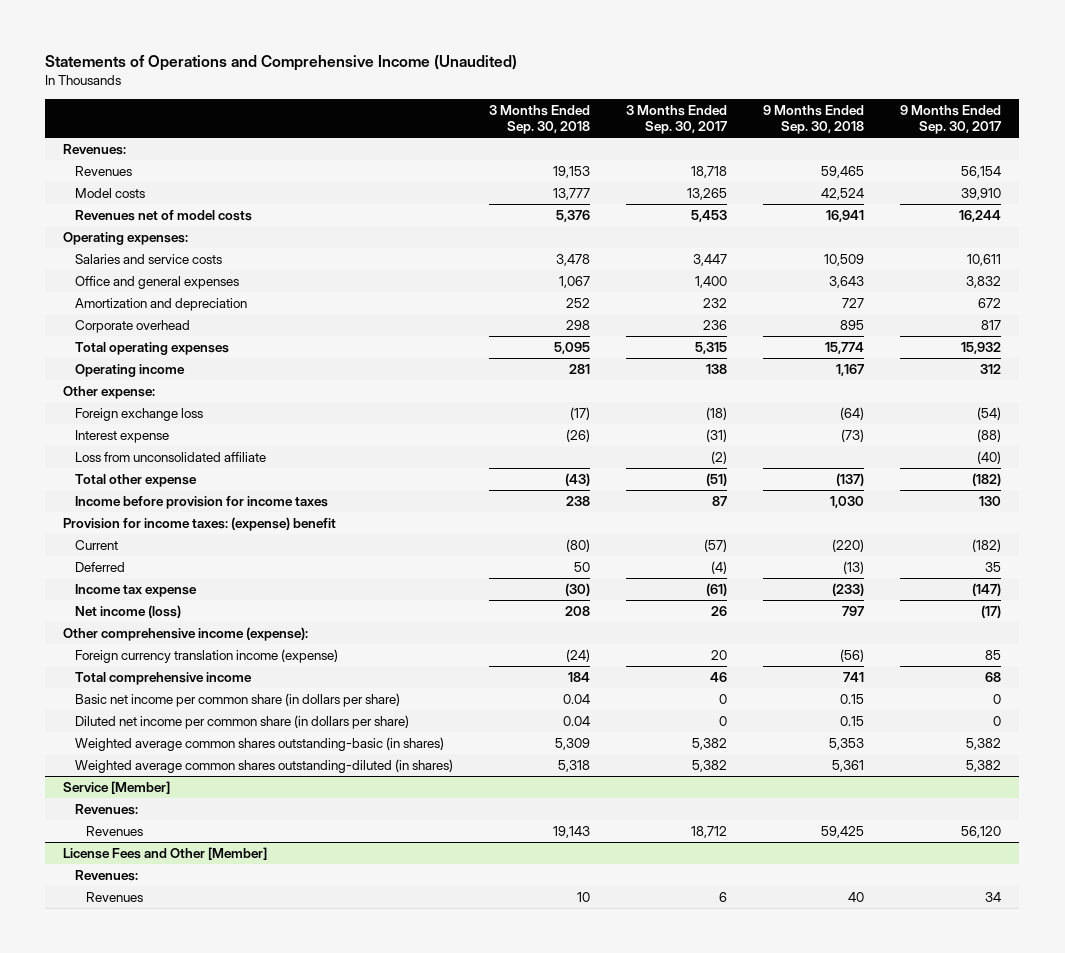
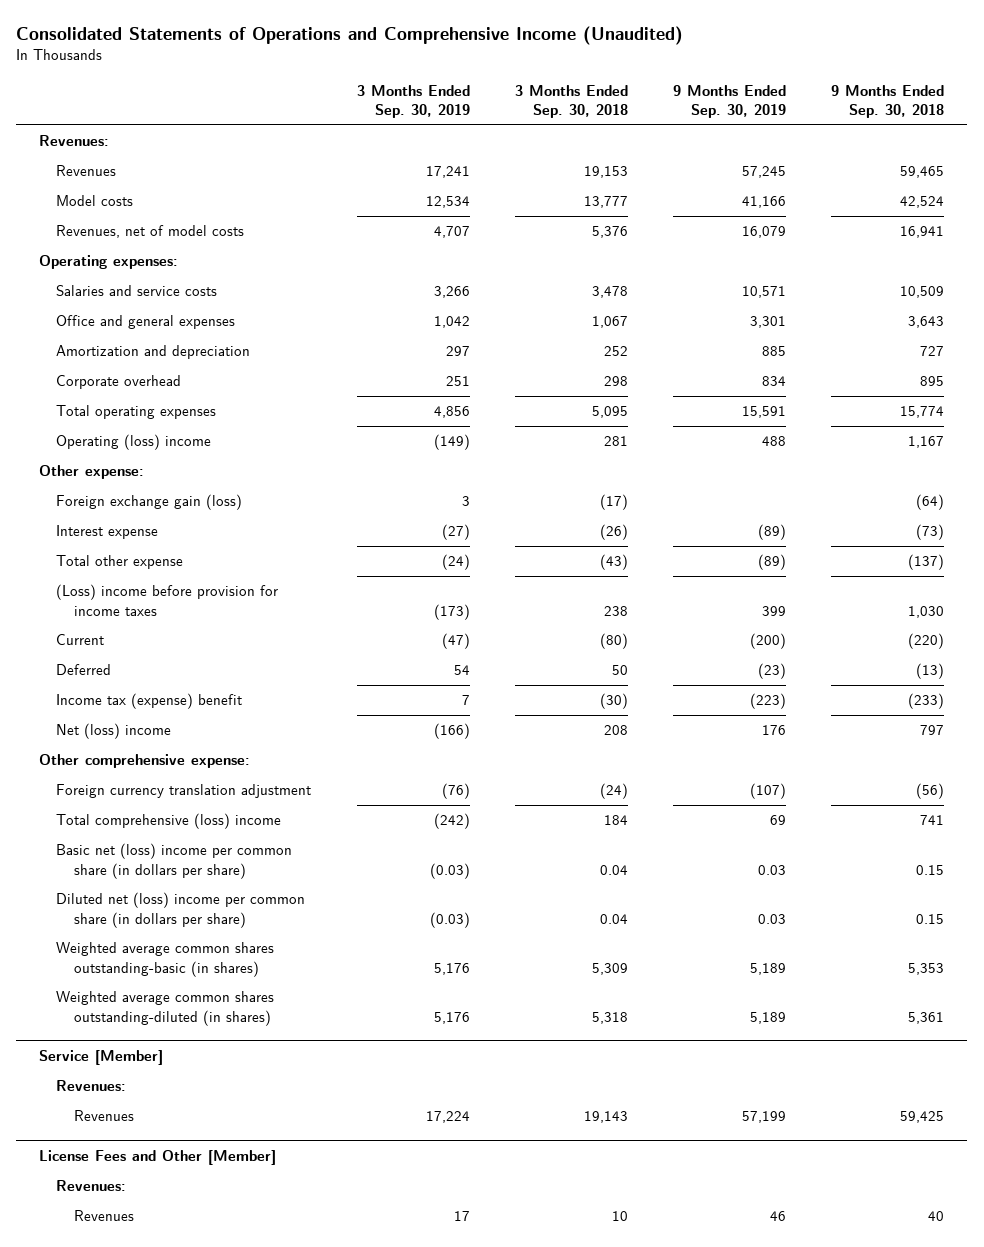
[45,54,518,71] Statements of Operations and Comprehensive Income (Unaudited) -> [16,25,684,45] Consolidated Statements of Operations and Comprehensive Income (Unaudited)
[626,104,728,134] 3 Months Ended Sep. 30, 2017 -> none
[900,104,1002,134] 9 Months Ended Sep. 30, 2017 -> none
none -> [356,84,470,119] 3 Months Ended Sep. 30, 2019
none -> [673,84,787,119] 9 Months Ended Sep. 30, 2019
[74,210,252,222] Revenues net of model costs -> [56,225,245,239] Revenues, net of model costs
[74,364,185,378] Operating income -> [56,434,212,451] Operating (loss) income
[74,408,203,422] Foreign exchange loss -> [56,494,243,511] Foreign exchange gain (loss)
[74,452,266,463] Loss from unconsolidated affiliate -> none
[63,517,337,532] Provision for income taxes: (expense) benefit -> none
[74,496,328,510] Income before provision for income taxes -> [56,584,279,616] (Loss) income before provision for income taxes
[74,584,197,598] Income tax expense -> [56,693,243,710] Income tax (expense) benefit
[74,605,181,619] Net income (loss) -> [56,723,172,740] Net (loss) income
[63,627,309,642] Other comprehensive income (expense): -> [39,754,251,769] Other comprehensive expense:
[74,649,338,664] Foreign currency translation income (expense) -> [56,784,312,799] Foreign currency translation adjustment
[74,672,252,686] Total comprehensive income -> [56,813,282,830] Total comprehensive (loss) income
[74,693,400,708] Basic net income per common share (in dollars per share) -> [56,843,293,879] Basic net (loss) income per common share (in dollars per share)
[74,715,409,730] Diluted net income per common share (in dollars per share) -> [56,892,306,928] Diluted net (loss) income per common share (in dollars per share)

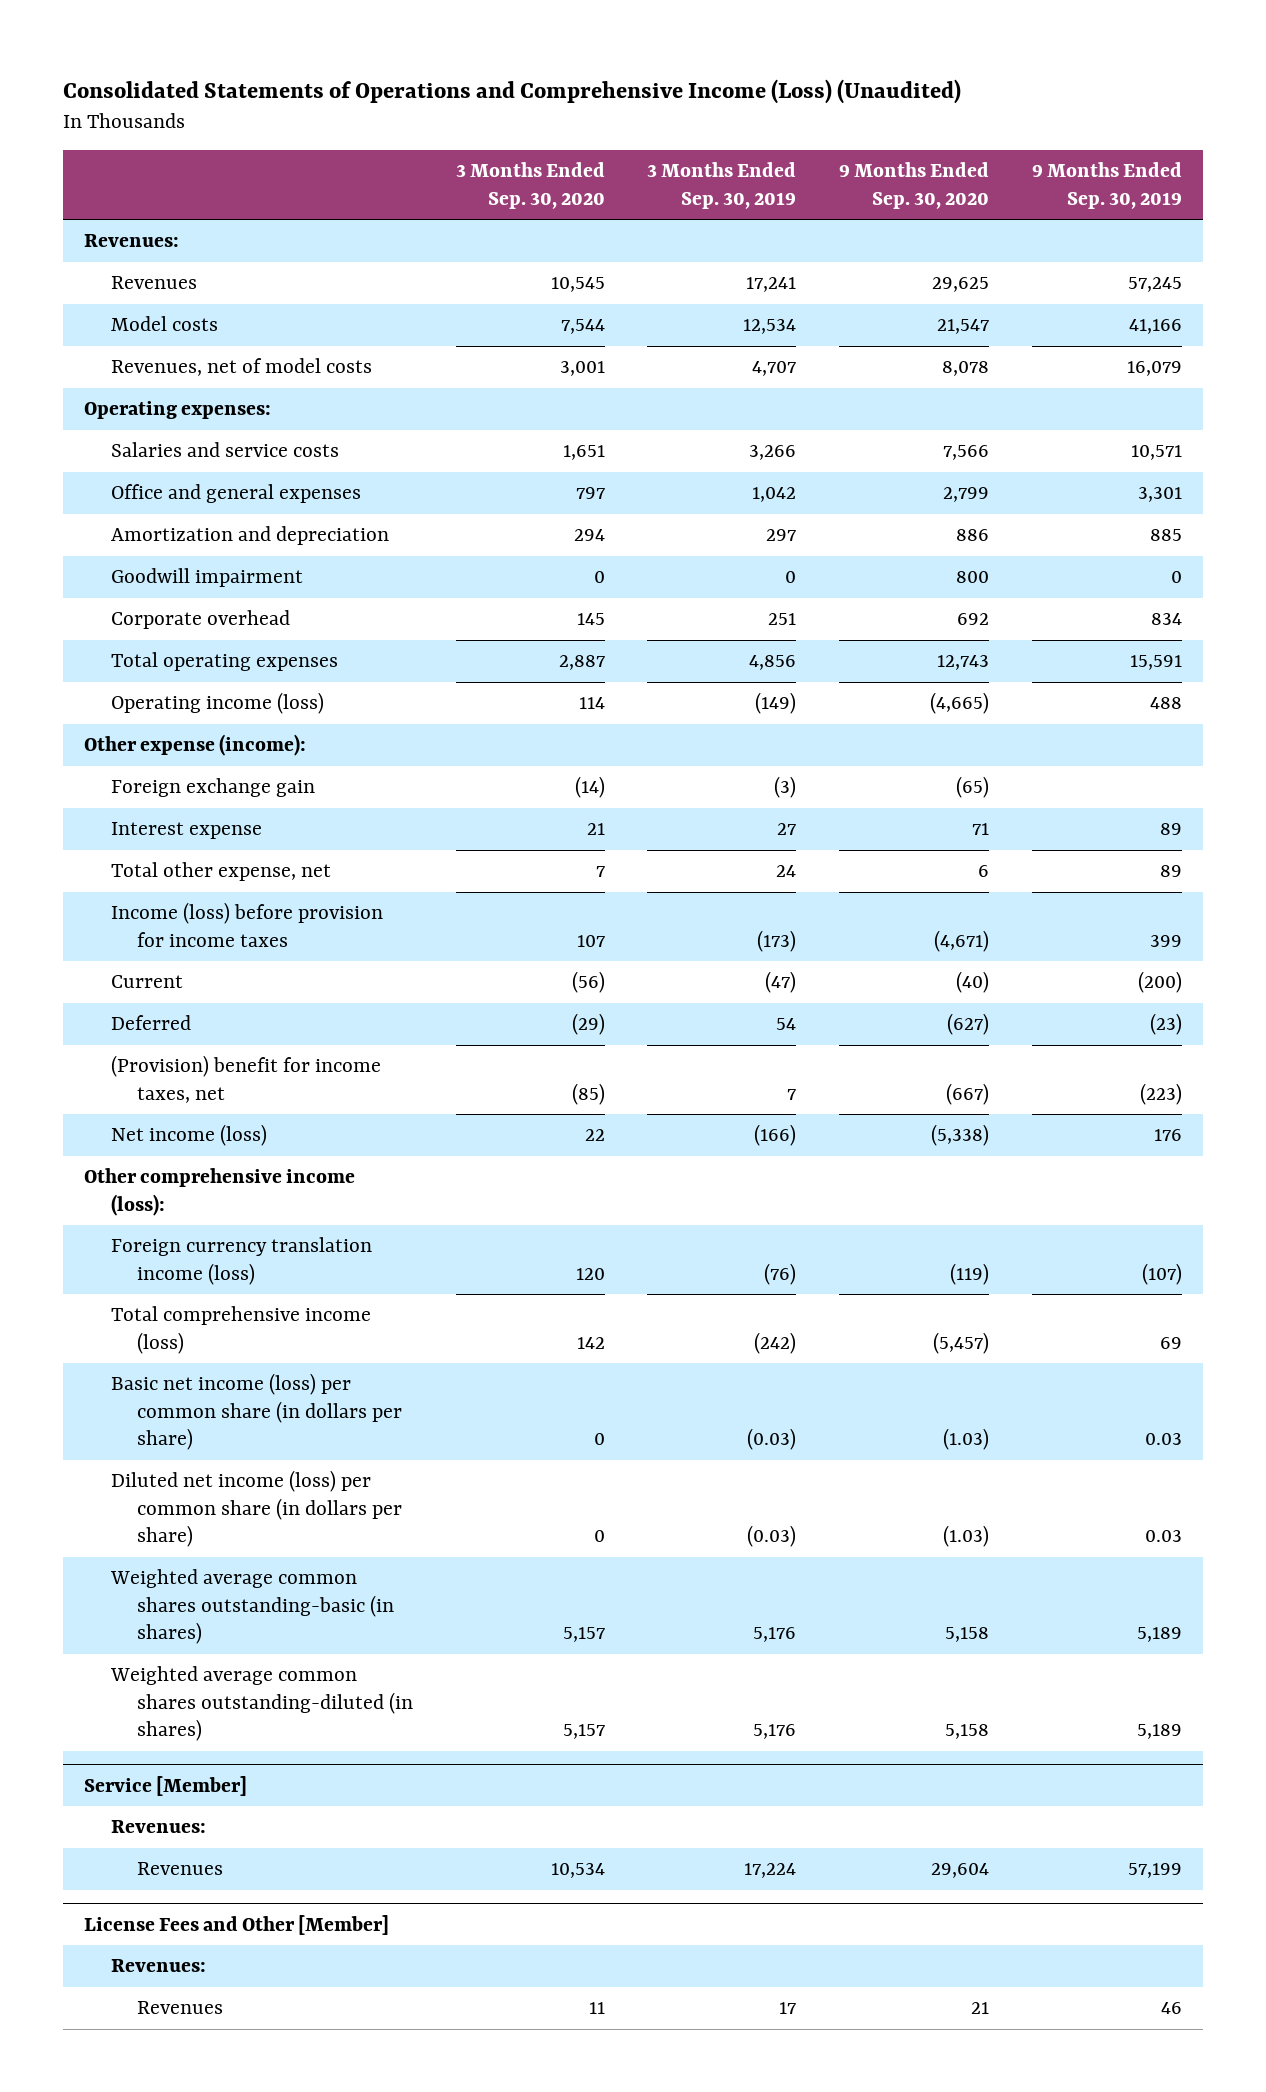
[16,25,684,45] Consolidated Statements of Operations and Comprehensive Income (Unaudited) -> [62,78,961,104] Consolidated Statements of Operations and Comprehensive Income (Loss) (Unaudited)
[514,84,628,119] 3 Months Ended Sep. 30, 2018 -> none
[831,84,945,119] 9 Months Ended Sep. 30, 2018 -> none
none -> [455,162,605,209] 3 Months Ended Sep. 30, 2020
none -> [838,162,989,209] 9 Months Ended Sep. 30, 2020
none -> [110,568,303,588] Goodwill impairment
[56,434,212,451] Operating (loss) income -> [110,692,324,715] Operating income (loss)
[39,465,145,480] Other expense: -> [84,734,307,757] Other expense (income):
[56,494,243,511] Foreign exchange gain (loss) -> [110,778,315,798] Foreign exchange gain
[461,496,470,507] 3 -> [774,776,797,799] (3)
[441,524,470,541] (27) -> [777,823,797,836] 27
[758,524,787,541] (89) -> [1159,823,1182,836] 89
[56,555,184,570] Total other expense -> [110,862,331,882] Total other expense, net
[441,554,470,571] (24) -> [776,865,797,878] 24
[758,554,787,571] (89) -> [1159,865,1182,878] 89
[56,584,279,616] (Loss) income before provision for income taxes -> [110,902,383,947] Income (loss) before provision for income taxes
[56,693,243,710] Income tax (expense) benefit -> [110,1055,381,1103] (Provision) benefit for income taxes, net
[56,723,172,740] Net (loss) income -> [110,1124,267,1147] Net income (loss)
[39,754,251,769] Other comprehensive expense: -> [84,1168,356,1216] Other comprehensive income (loss):
[56,784,312,799] Foreign currency translation adjustment -> [110,1237,372,1285] Foreign currency translation income (loss)
[56,813,282,830] Total comprehensive (loss) income -> [110,1306,371,1354] Total comprehensive income (loss)
[56,843,293,879] Basic net (loss) income per common share (in dollars per share) -> [110,1373,403,1451] Basic net income (loss) per common share (in dollars per share)
[56,892,306,928] Diluted net (loss) income per common share (in dollars per share) -> [110,1470,403,1548] Diluted net income (loss) per common share (in dollars per share)

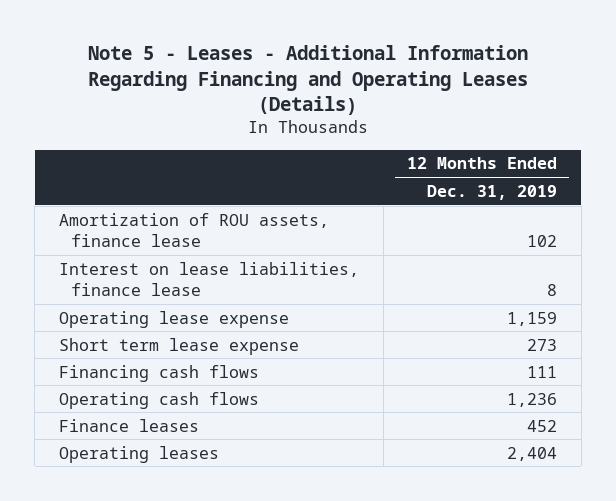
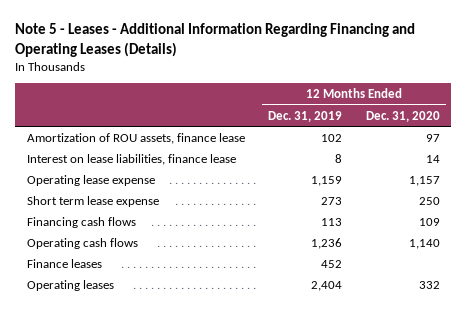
none -> [365,110,440,122] Dec. 31, 2020
[527,365,558,378] 111 -> [321,217,343,226] 113

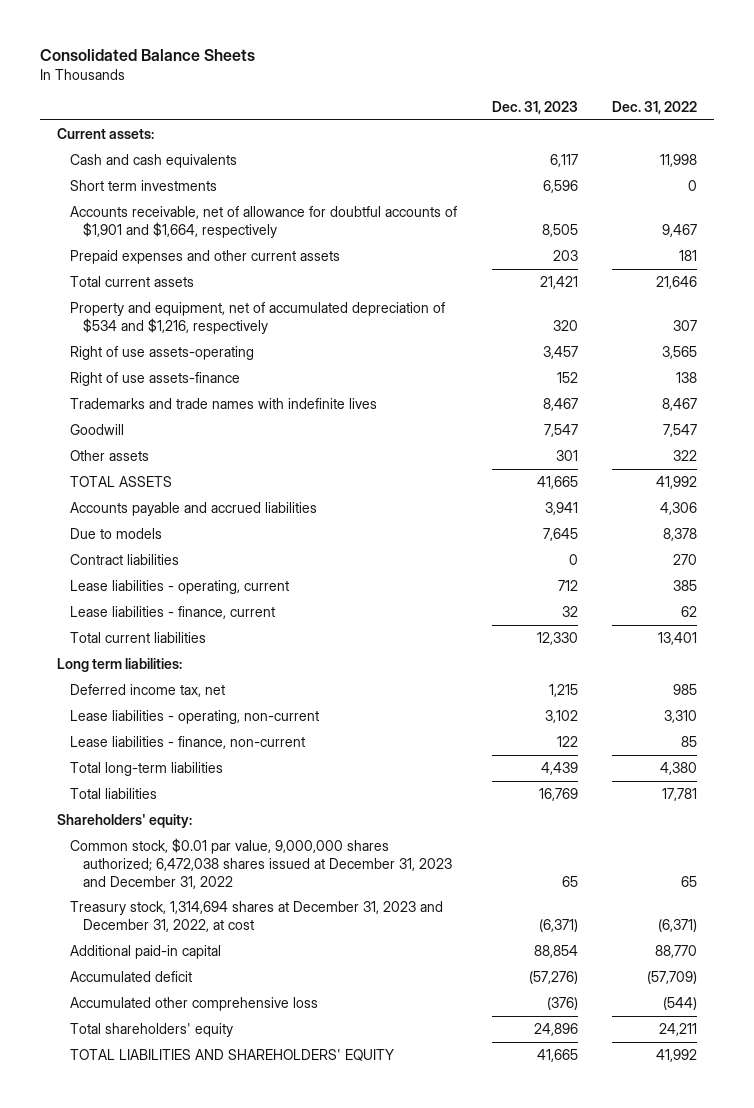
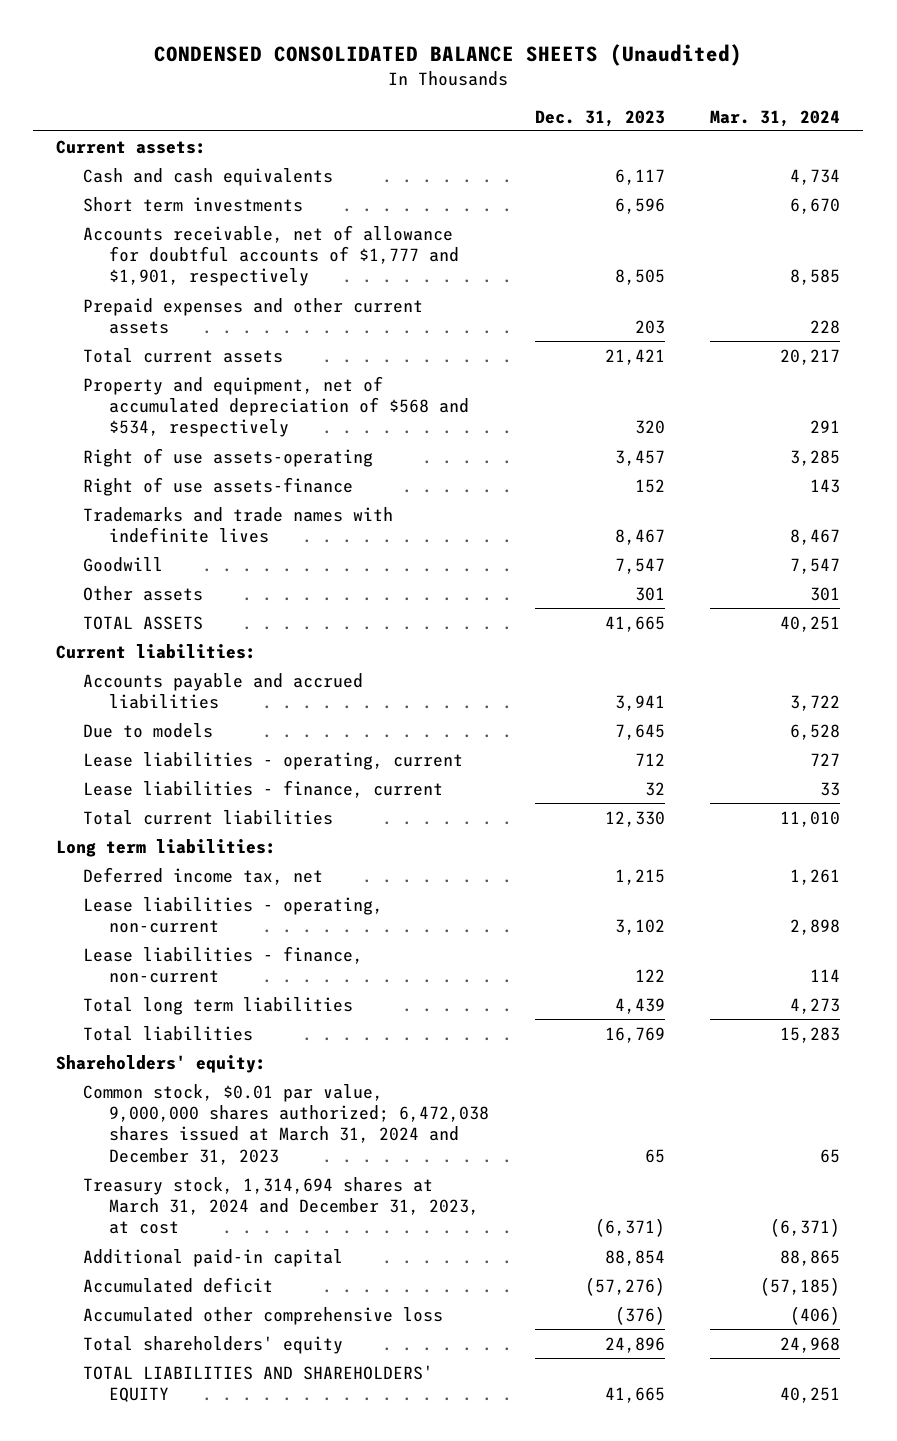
[40,49,256,62] Consolidated Balance Sheets -> [154,43,743,66] CONDENSED CONSOLIDATED BALANCE SHEETS (Unaudited)
[612,100,698,114] Dec. 31, 2022 -> none
none -> [710,109,841,127] Mar. 31, 2024
[70,205,458,238] Accounts receivable, net of allowance for doubtful accounts of $1,901 and $1,664, respectively -> [82,224,459,287] Accounts receivable, net of allowance for doubtful accounts of $1,777 and $1,901, respectively
[70,301,446,334] Property and equipment, net of accumulated depreciation of $534 and $1,216, respectively -> [82,375,469,438] Property and equipment, net of accumulated depreciation of $568 and $534, respectively
none -> [56,643,257,659] Current liabilities:
[70,553,180,565] Contract liabilities -> none
[70,761,224,776] Total long-term liabilities -> [82,996,353,1015] Total long term liabilities
[70,837,453,889] Common stock, $0.01 par value, 9,000,000 shares authorized; 6,472,038 shares issued at December 31, 2023 and December 31, 2022 -> [82,1083,489,1165] Common stock, $0.01 par value, 9,000,000 shares authorized; 6,472,038 shares issued at March 31, 2024 and December 31, 2023
[70,900,444,932] Treasury stock, 1,314,694 shares at December 31, 2023 and December 31, 2022, at cost -> [82,1176,479,1235] Treasury stock, 1,314,694 shares at March 31, 2024 and December 31, 2023, at cost

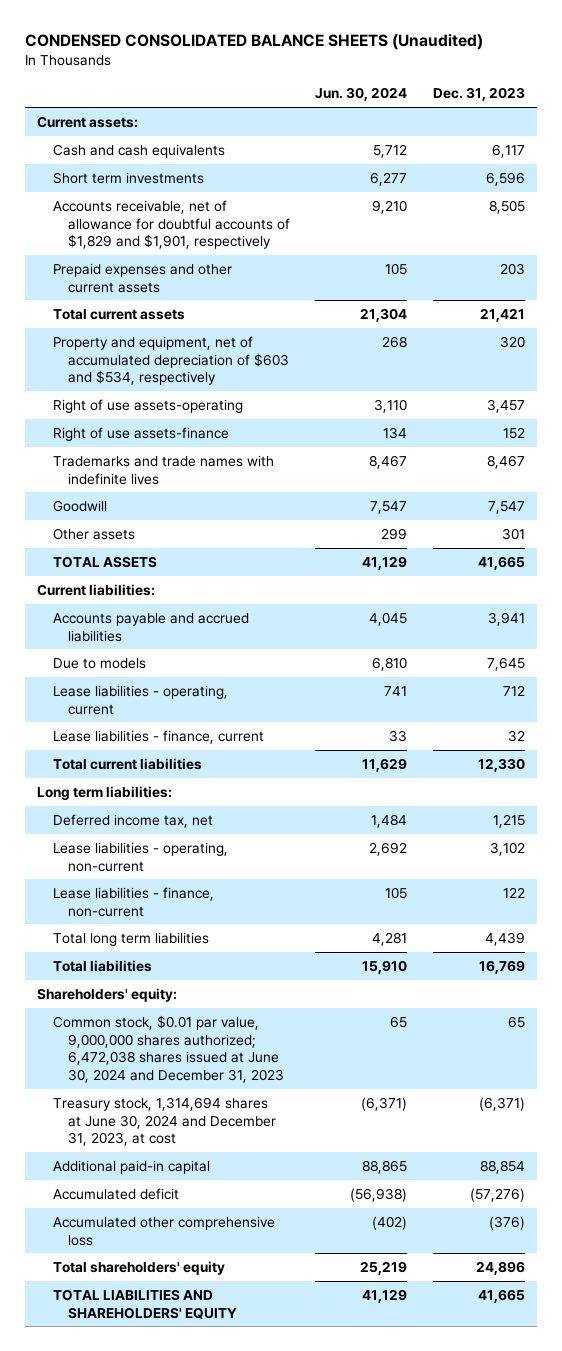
[710,109,841,127] Mar. 31, 2024 -> none
none -> [315,87,408,102] Jun. 30, 2024
[82,224,459,287] Accounts receivable, net of allowance for doubtful accounts of $1,777 and $1,901, respectively -> [52,199,290,250] Accounts receivable, net of allowance for doubtful accounts of $1,829 and $1,901, respectively
[82,375,469,438] Property and equipment, net of accumulated depreciation of $568 and $534, respectively -> [52,335,289,386] Property and equipment, net of accumulated depreciation of $603 and $534, respectively
[82,1083,489,1165] Common stock, $0.01 par value, 9,000,000 shares authorized; 6,472,038 shares issued at March 31, 2024 and December 31, 2023 -> [52,1014,284,1084] Common stock, $0.01 par value, 9,000,000 shares authorized; 6,472,038 shares issued at June 30, 2024 and December 31, 2023
[82,1176,479,1235] Treasury stock, 1,314,694 shares at March 31, 2024 and December 31, 2023, at cost -> [52,1096,276,1147] Treasury stock, 1,314,694 shares at June 30, 2024 and December 31, 2023, at cost

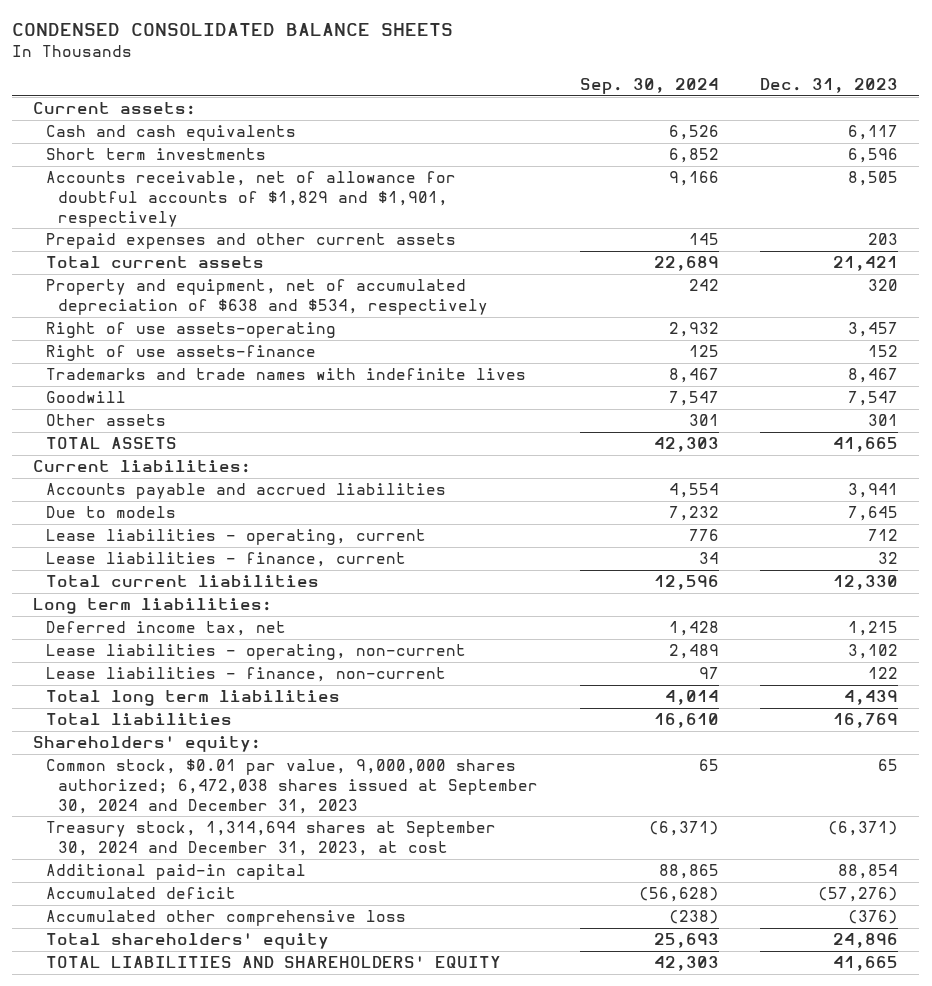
[24,34,483,51] CONDENSED CONSOLIDATED BALANCE SHEETS (Unaudited) -> [12,23,454,37] CONDENSED CONSOLIDATED BALANCE SHEETS
[315,87,408,102] Jun. 30, 2024 -> none
none -> [579,78,719,95] Sep. 30, 2024
[52,335,289,386] Property and equipment, net of accumulated depreciation of $603 and $534, respectively -> [45,279,488,315] Property and equipment, net of accumulated depreciation of $638 and $534, respectively
[52,1014,284,1084] Common stock, $0.01 par value, 9,000,000 shares authorized; 6,472,038 shares issued at June 30, 2024 and December 31, 2023 -> [45,759,538,814] Common stock, $0.01 par value, 9,000,000 shares authorized; 6,472,038 shares issued at September 30, 2024 and December 31, 2023
[52,1096,276,1147] Treasury stock, 1,314,694 shares at June 30, 2024 and December 31, 2023, at cost -> [45,821,496,856] Treasury stock, 1,314,694 shares at September 30, 2024 and December 31, 2023, at cost

